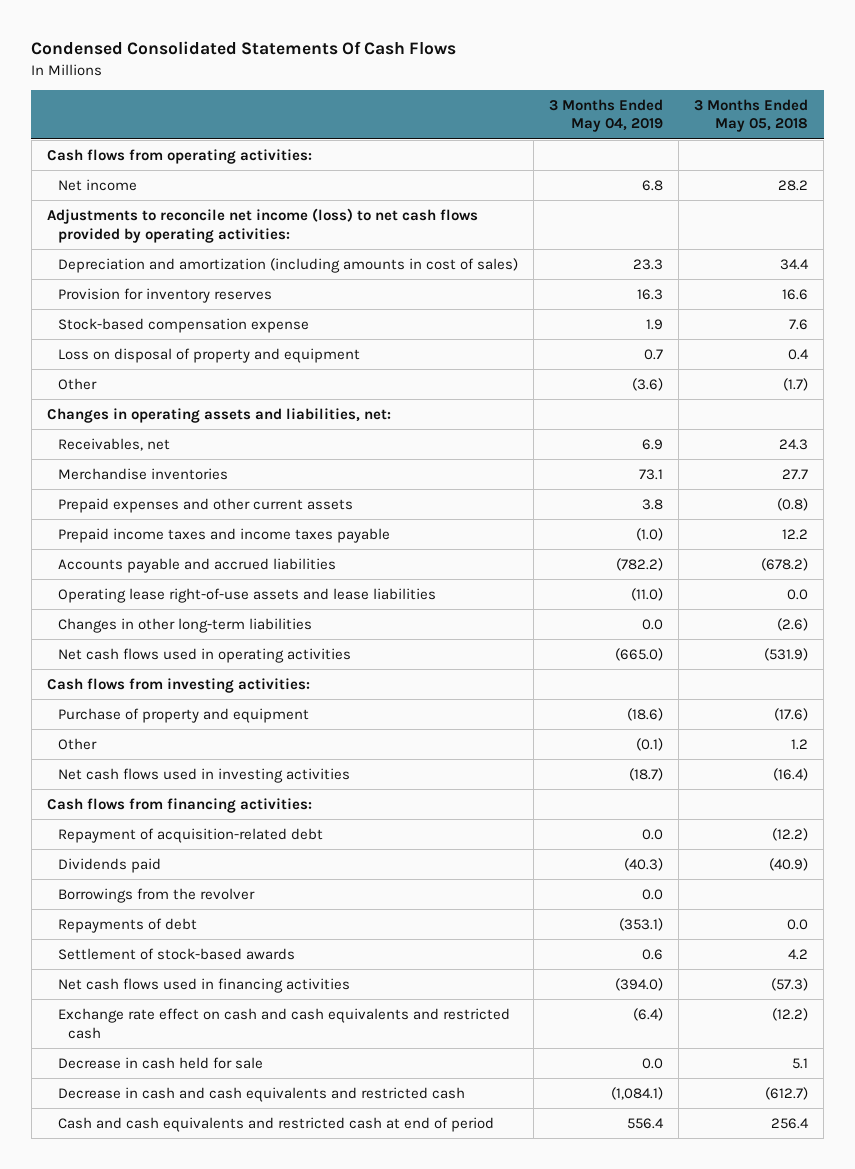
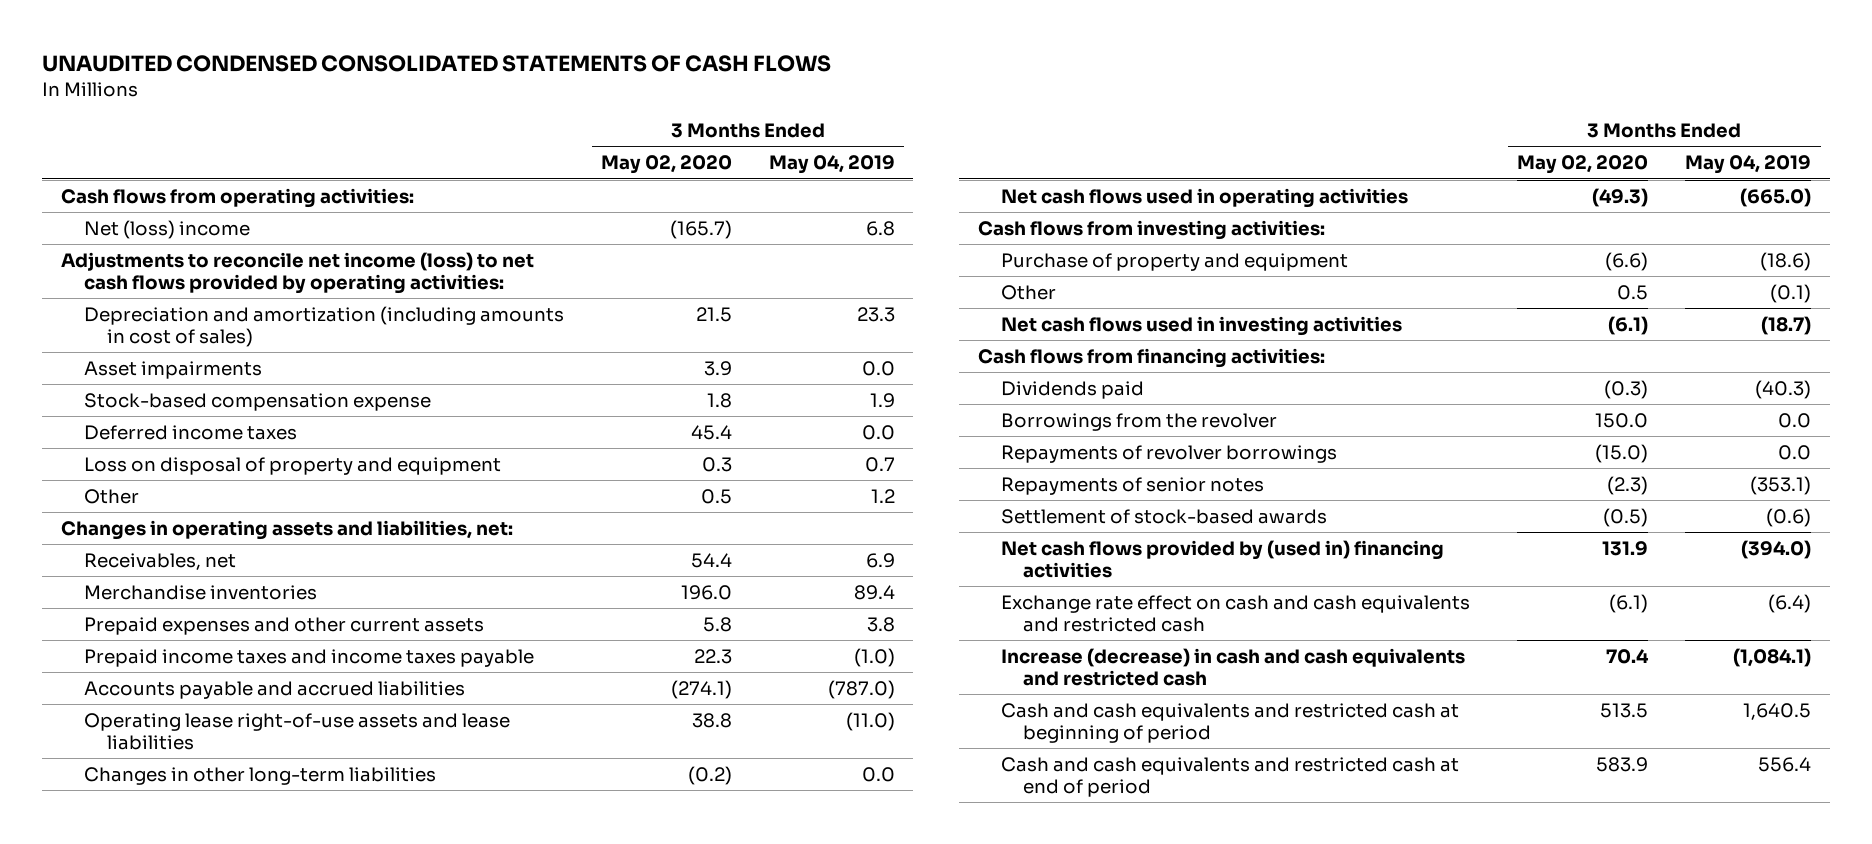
[31,41,457,56] Condensed Consolidated Statements Of Cash Flows -> [42,54,832,72] UNAUDITED CONDENSED CONSOLIDATED STATEMENTS OF CASH FLOWS
[694,98,809,133] 3 Months Ended May 05, 2018 -> none
none -> [600,155,732,175] May 02, 2020
[57,178,137,191] Net income -> [83,219,250,239] Net (loss) income
[57,287,272,303] Provision for inventory reserves -> none
none -> [83,360,262,379] Asset impairments
none -> [83,424,297,440] Deferred income taxes
[631,377,663,391] (3.6) -> [870,488,895,503] 1.2
[638,468,663,480] 73.1 -> [853,584,895,600] 89.4
[615,557,663,571] (782.2) -> [827,679,895,699] (787.0)
[57,827,323,843] Repayment of acquisition-related debt -> none
[57,917,197,933] Repayments of debt -> [1000,444,1337,463] Repayments of revolver borrowings
[618,917,663,931] (353.1) -> [1778,444,1812,460] 0.0
none -> [1000,476,1264,495] Repayments of senior notes
[641,948,663,960] 0.6 -> [1766,507,1812,527] (0.6)
[57,977,350,993] Net cash flows used in financing activities -> [1000,539,1444,578] Net cash flows provided by (used in) financing activities
[57,1056,263,1069] Decrease in cash held for sale -> none
[57,1086,465,1102] Decrease in cash and cash equivalents and restricted cash -> [1000,647,1465,686] Increase (decrease) in cash and cash equivalents and restricted cash
none -> [1000,702,1459,743] Cash and cash equivalents and restricted cash at beginning of period

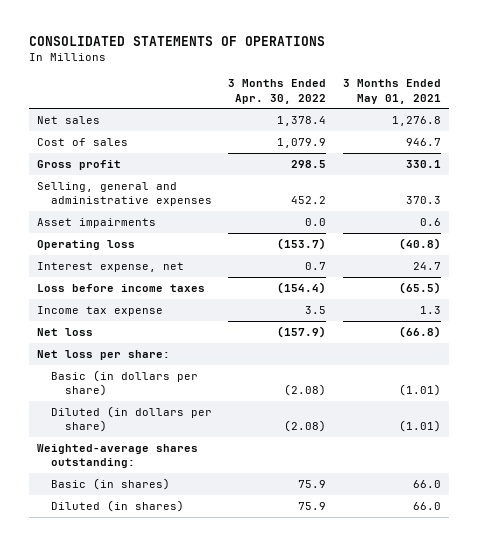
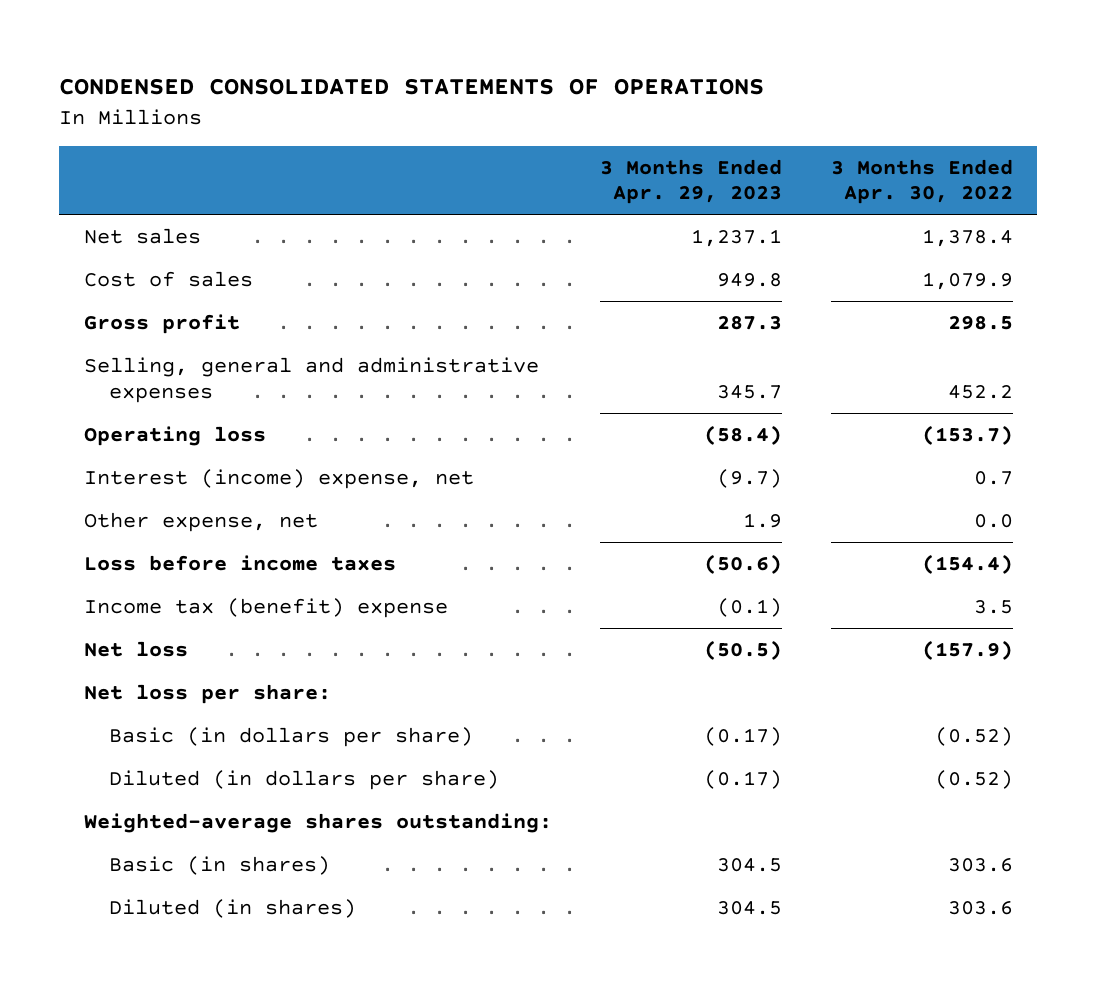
[29,36,326,47] CONSOLIDATED STATEMENTS OF OPERATIONS -> [59,77,765,95] CONDENSED CONSOLIDATED STATEMENTS OF OPERATIONS
[342,79,441,104] 3 Months Ended May 01, 2021 -> none
none -> [600,158,783,205] 3 Months Ended Apr. 29, 2023
[37,217,157,228] Asset impairments -> none
[37,261,185,272] Interest expense, net -> [83,468,474,489] Interest (income) expense, net
none -> [83,511,318,532] Other expense, net
[37,305,164,316] Income tax expense -> [83,597,448,618] Income tax (benefit) expense
[284,384,327,397] (2.08) -> [934,726,1013,746] (0.52)
[284,420,327,433] (2.08) -> [934,769,1013,789] (0.52)
[298,479,327,488] 75.9 -> [947,857,1013,872] 303.6
[298,501,327,510] 75.9 -> [947,900,1013,915] 303.6

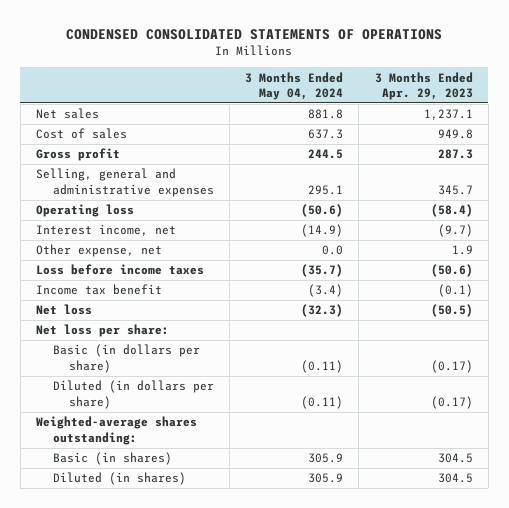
[830,158,1013,205] 3 Months Ended Apr. 30, 2022 -> none
none -> [245,71,344,100] 3 Months Ended May 04, 2024
[83,468,474,489] Interest (income) expense, net -> [36,224,177,237] Interest income, net
[83,597,448,618] Income tax (benefit) expense -> [36,284,163,296] Income tax benefit

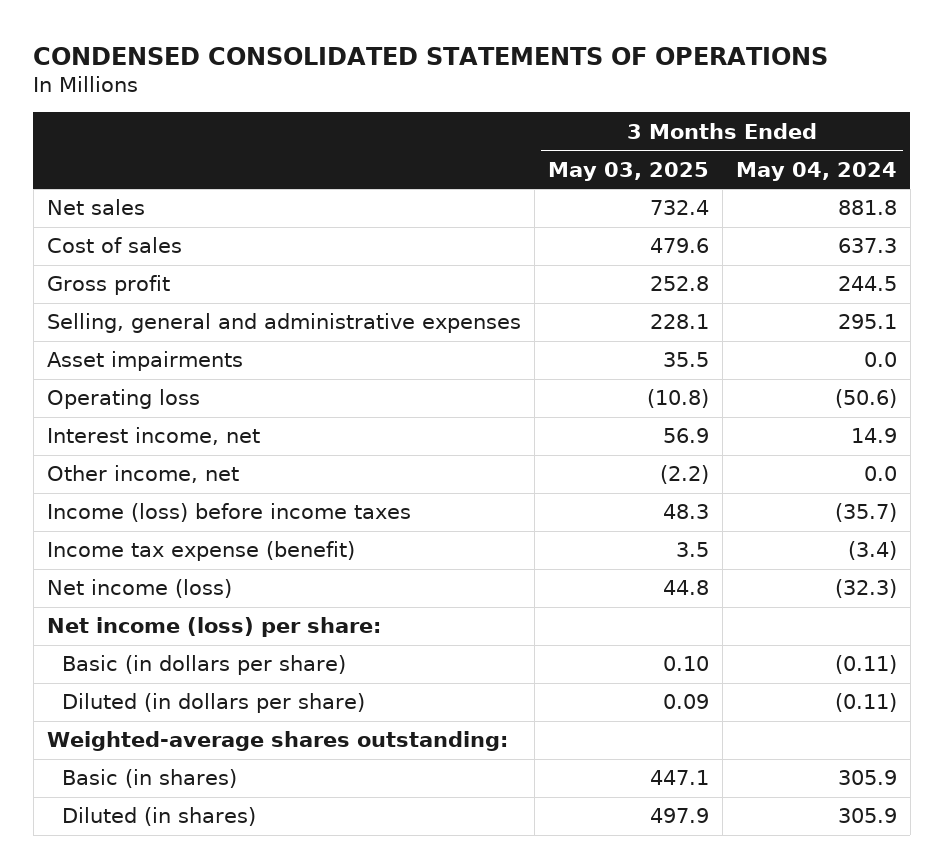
[374,71,473,100] 3 Months Ended Apr. 29, 2023 -> none
none -> [547,161,709,181] May 03, 2025
none -> [46,351,243,372] Asset impairments
[301,224,344,238] (14.9) -> [850,428,897,444] 14.9
[36,244,163,258] Other expense, net -> [46,465,239,484] Other income, net
[36,264,205,276] Loss before income taxes -> [46,503,411,523] Income (loss) before income taxes
[36,284,163,296] Income tax benefit -> [46,541,355,562] Income tax expense (benefit)
[36,304,93,316] Net loss -> [46,579,232,599] Net income (loss)
[36,324,170,338] Net loss per share: -> [46,617,381,638] Net income (loss) per share:

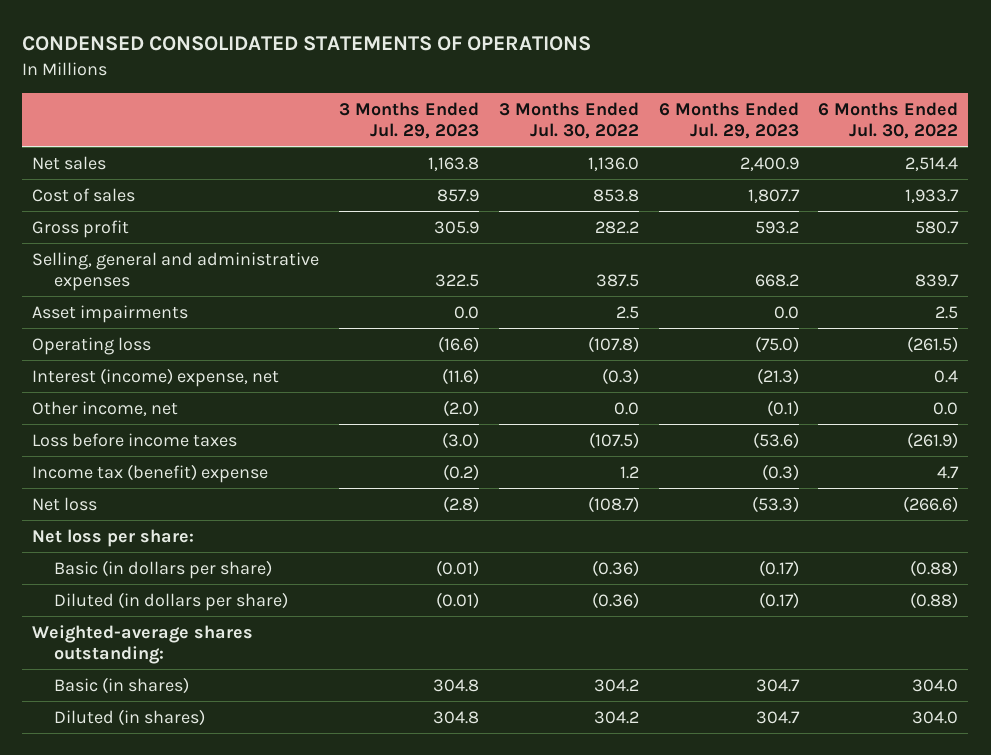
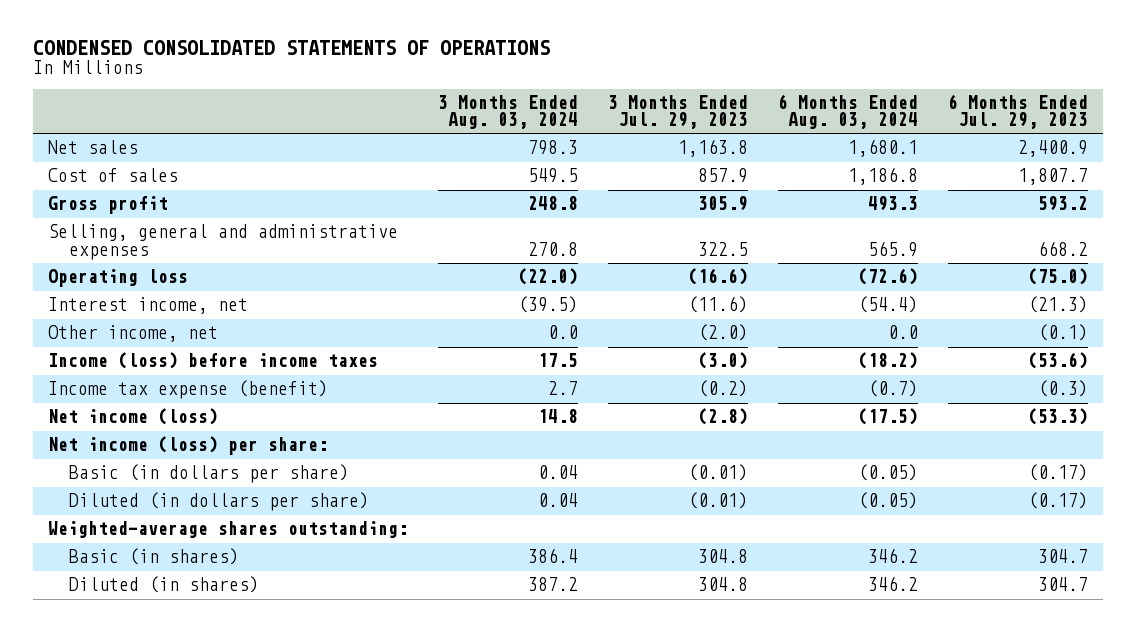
[498,101,639,140] 3 Months Ended Jul. 30, 2022 -> none
[818,101,959,140] 6 Months Ended Jul. 30, 2022 -> none
none -> [437,95,578,130] 3 Months Ended Aug. 03, 2024
none -> [778,94,919,130] 6 Months Ended Aug. 03, 2024
[32,304,189,323] Asset impairments -> none
[32,367,280,387] Interest (income) expense, net -> [47,297,248,315] Interest income, net
[32,432,238,447] Loss before income taxes -> [47,352,378,370] Income (loss) before income taxes
[32,463,269,483] Income tax (benefit) expense -> [47,380,328,400] Income tax expense (benefit)
[32,496,98,511] Net loss -> [47,408,218,426] Net income (loss)
[32,528,195,547] Net loss per share: -> [47,436,328,456] Net income (loss) per share:

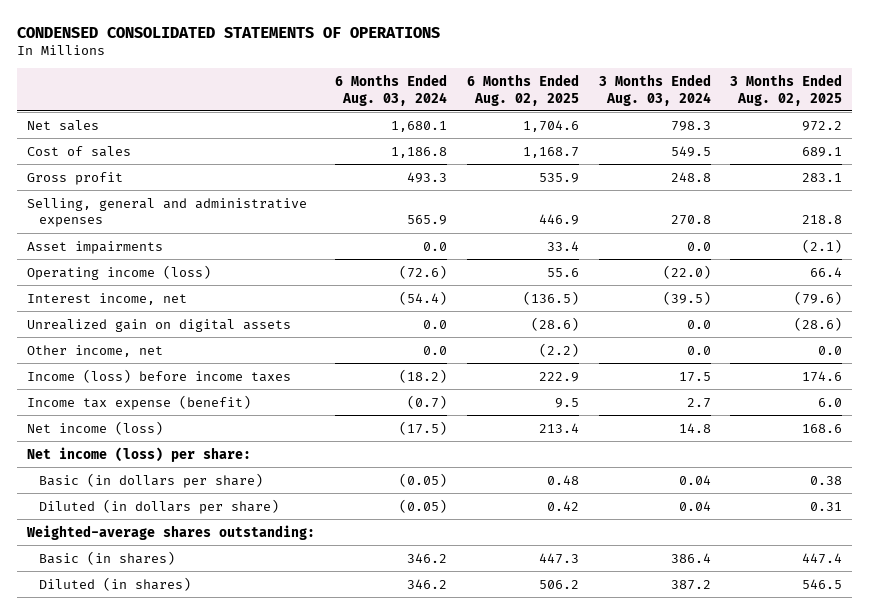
[608,95,749,130] 3 Months Ended Jul. 29, 2023 -> none
[948,94,1089,130] 6 Months Ended Jul. 29, 2023 -> none
none -> [466,73,579,106] 6 Months Ended Aug. 02, 2025
none -> [730,73,843,106] 3 Months Ended Aug. 02, 2025
none -> [27,240,164,254] Asset impairments
[47,269,188,288] Operating loss -> [27,264,212,280] Operating income (loss)
none -> [27,318,292,332] Unrealized gain on digital assets

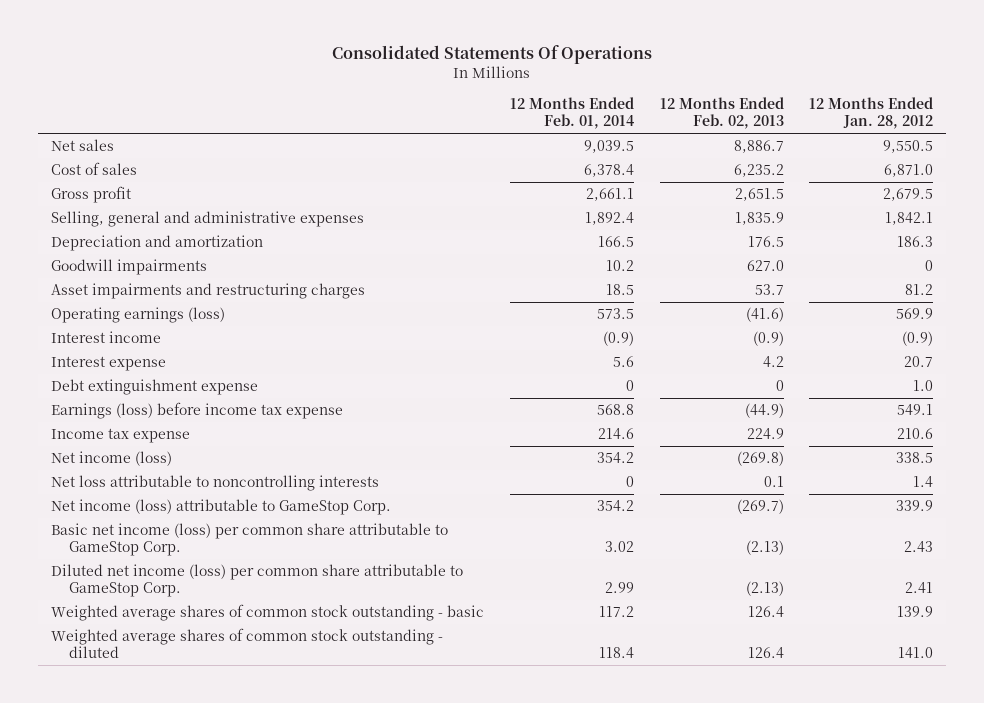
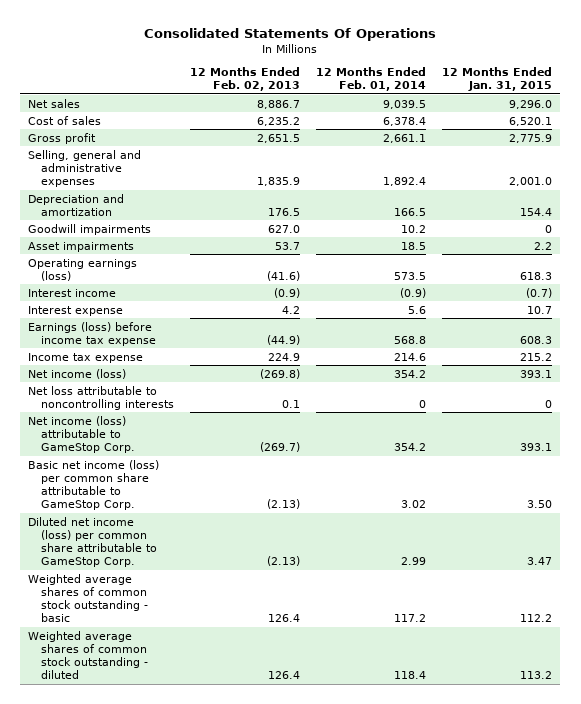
[809,96,934,130] 12 Months Ended Jan. 28, 2012 -> none
none -> [442,67,553,92] 12 Months Ended Jan. 31, 2015
[50,283,365,300] Asset impairments and restructuring charges -> [28,241,135,252] Asset impairments
[50,379,258,396] Debt extinguishment expense -> none

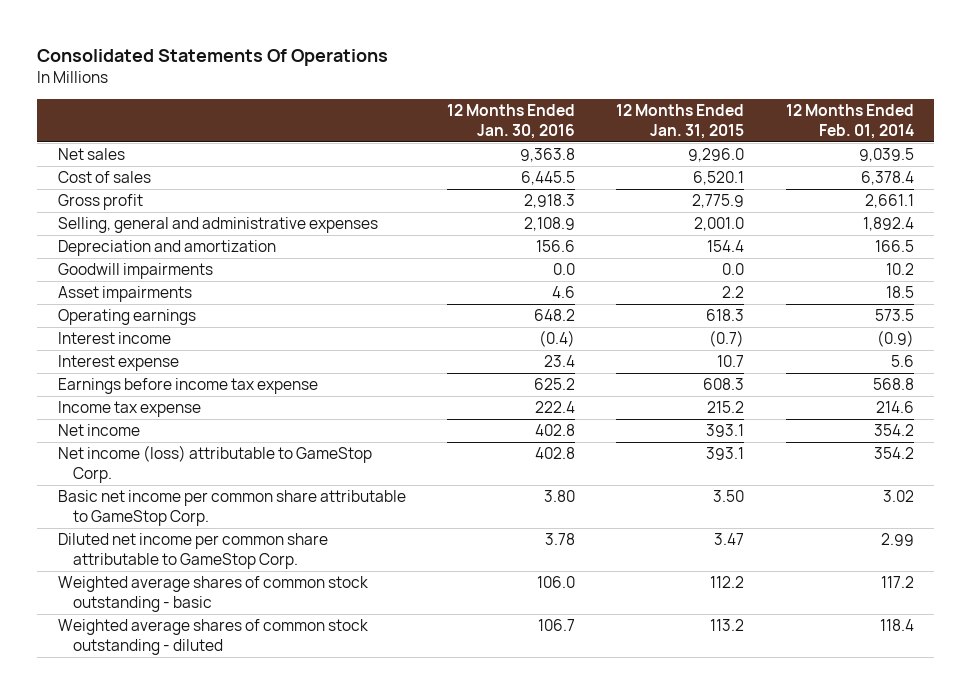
[189,67,300,92] 12 Months Ended Feb. 02, 2013 -> none
none -> [447,104,576,139] 12 Months Ended Jan. 30, 2016
[545,224,553,233] 0 -> [722,263,745,276] 0.0
[28,258,138,281] Operating earnings (loss) -> [57,309,196,326] Operating earnings
[28,321,156,346] Earnings (loss) before income tax expense -> [57,378,318,395] Earnings before income tax expense
[28,385,174,410] Net loss attributable to noncontrolling interests -> none
[28,368,127,379] Net income (loss) -> [57,424,140,437] Net income
[28,459,160,511] Basic net income (loss) per common share attributable to GameStop Corp. -> [57,490,406,527] Basic net income per common share attributable to GameStop Corp.
[28,516,157,568] Diluted net income (loss) per common share attributable to GameStop Corp. -> [57,533,328,570] Diluted net income per common share attributable to GameStop Corp.

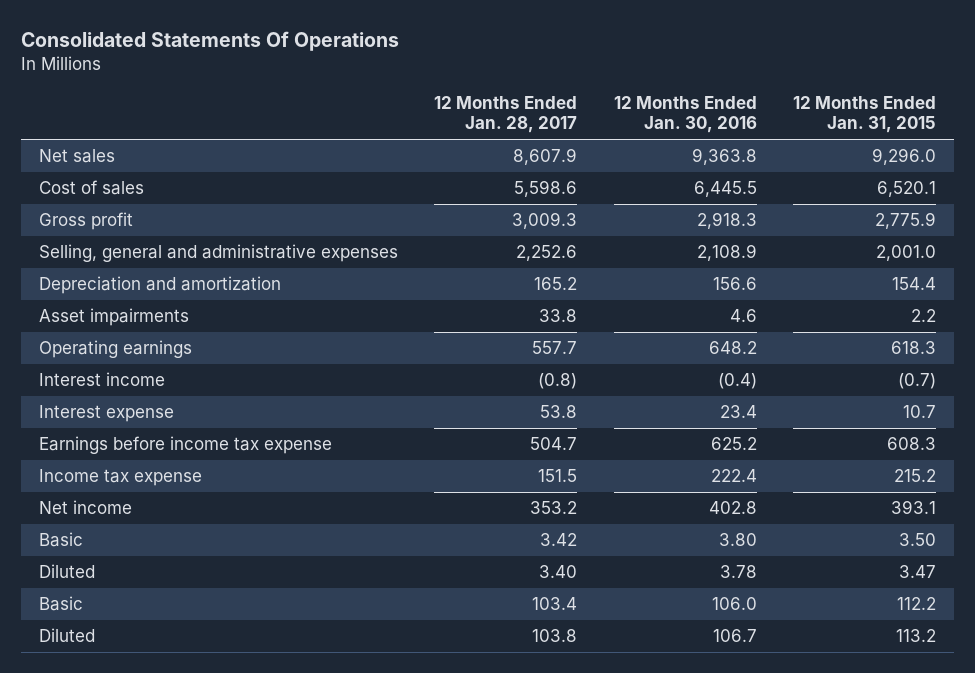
[785,104,914,139] 12 Months Ended Feb. 01, 2014 -> none
none -> [434,95,578,134] 12 Months Ended Jan. 28, 2017
[57,263,213,280] Goodwill impairments -> none
[57,445,372,484] Net income (loss) attributable to GameStop Corp. -> none
[57,490,406,527] Basic net income per common share attributable to GameStop Corp. -> [39,532,84,548] Basic
[57,533,328,570] Diluted net income per common share attributable to GameStop Corp. -> [39,564,96,579] Diluted
[57,576,368,613] Weighted average shares of common stock outstanding - basic -> [39,596,84,612] Basic
[57,619,368,656] Weighted average shares of common stock outstanding - diluted -> [39,628,96,643] Diluted

